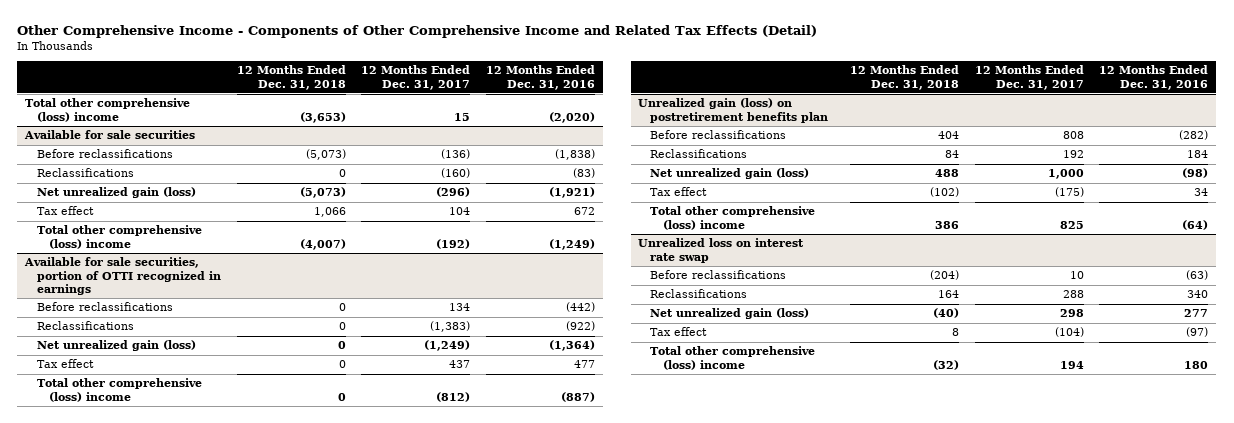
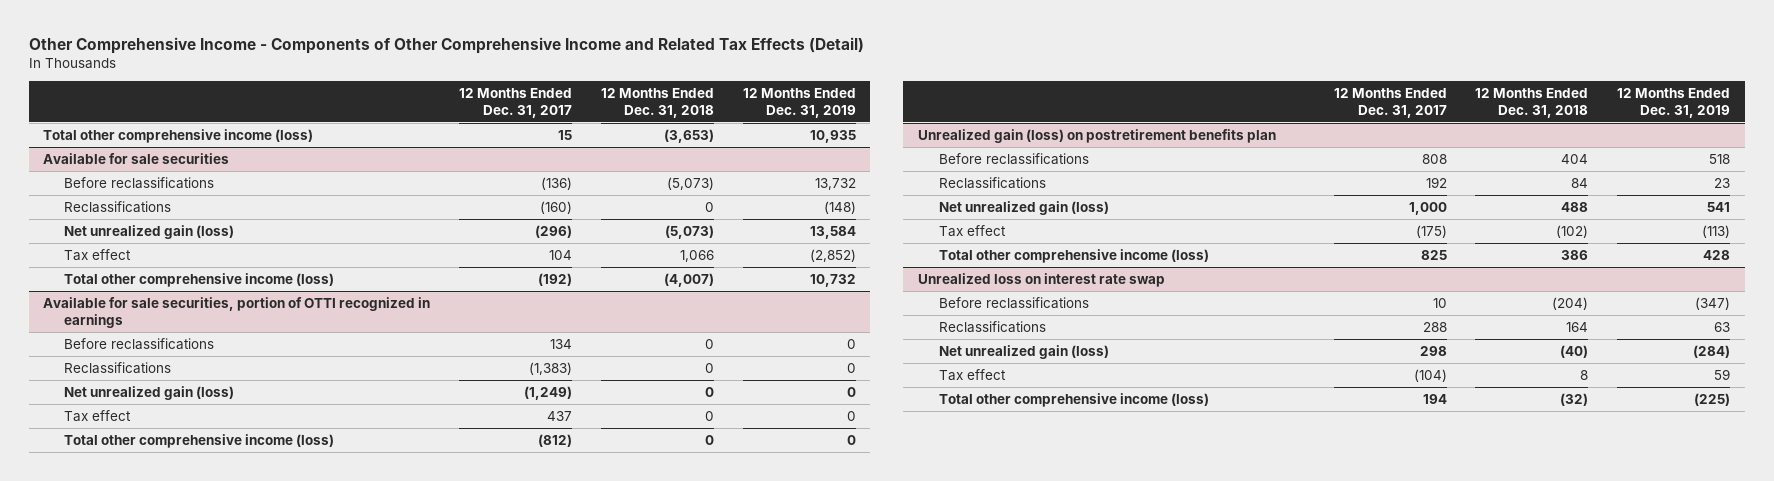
[486,65,596,90] 12 Months Ended Dec. 31, 2016 -> none
none -> [742,87,856,118] 12 Months Ended Dec. 31, 2019
[25,98,191,122] Total other comprehensive (loss) income -> [43,128,314,143] Total other comprehensive income (loss)
[37,225,203,249] Total other comprehensive (loss) income -> [63,272,334,287] Total other comprehensive income (loss)
[37,378,203,402] Total other comprehensive (loss) income -> [63,433,334,448] Total other comprehensive income (loss)
[650,206,816,230] Total other comprehensive (loss) income -> [938,248,1209,263] Total other comprehensive income (loss)
[650,346,816,370] Total other comprehensive (loss) income -> [938,392,1209,407] Total other comprehensive income (loss)

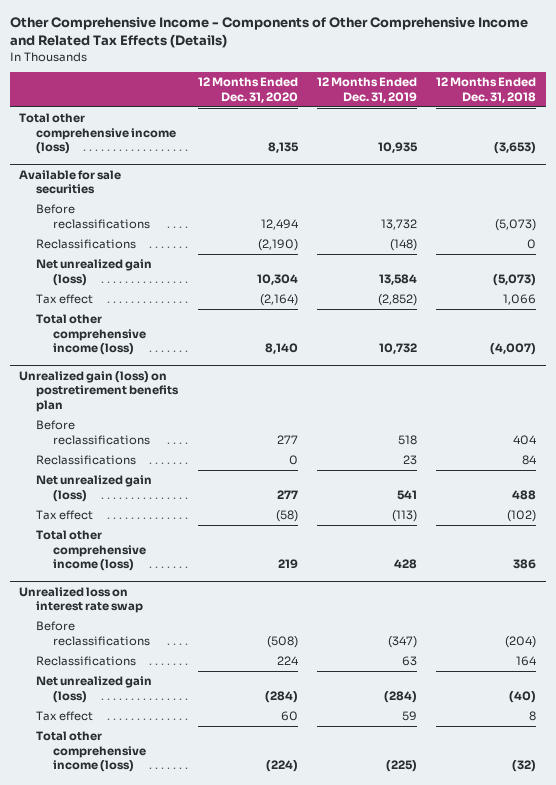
[28,36,864,54] Other Comprehensive Income - Components of Other Comprehensive Income and Related Tax Effects (Detail) -> [9,17,528,49] Other Comprehensive Income - Components of Other Comprehensive Income and Related Tax Effects (Details)
[459,87,573,118] 12 Months Ended Dec. 31, 2017 -> none
none -> [197,77,298,104] 12 Months Ended Dec. 31, 2020
[43,296,431,328] Available for sale securities, portion of OTTI recognized in earnings -> none
[63,337,214,350] Before reclassifications -> none
[63,361,171,374] Reclassifications -> none
[63,385,234,400] Net unrealized gain (loss) -> none
[63,409,131,422] Tax effect -> none
[63,433,334,448] Total other comprehensive income (loss) -> none

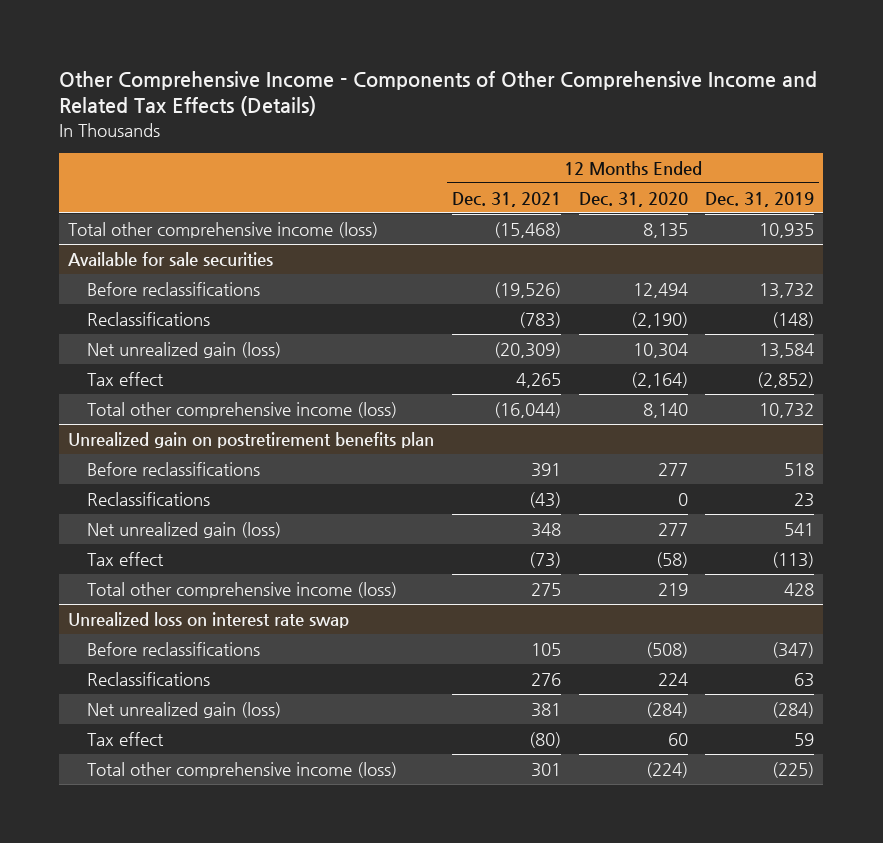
[436,77,537,104] 12 Months Ended Dec. 31, 2018 -> none
none -> [451,191,561,207] Dec. 31, 2021
[19,370,180,412] Unrealized gain (loss) on postretirement benefits plan -> [68,431,435,448] Unrealized gain on postretirement benefits plan

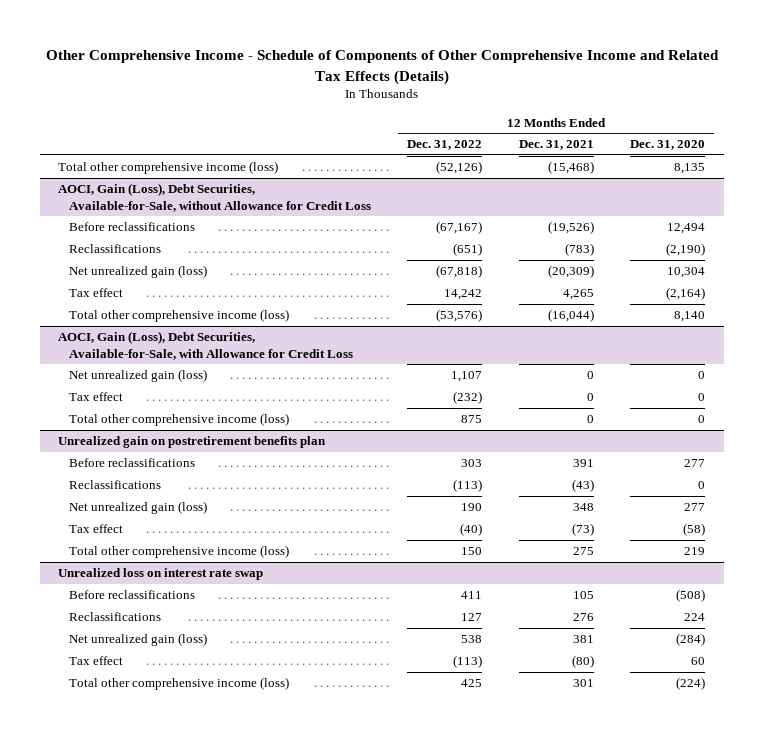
[59,70,818,117] Other Comprehensive Income - Components of Other Comprehensive Income and Related Tax Effects (Details) -> [45,50,719,85] Other Comprehensive Income - Schedule of Components of Other Comprehensive Income and Related Tax Effects (Details)
[705,191,815,207] Dec. 31, 2019 -> none
none -> [407,140,483,151] Dec. 31, 2022
[68,251,274,267] Available for sale securities -> none
none -> [58,183,371,212] AOCI, Gain (Loss), Debt Securities, Available-for-Sale, without Allowance for Credit Loss
none -> [58,331,353,360] AOCI, Gain (Loss), Debt Securities, Available-for-Sale, with Allowance for Credit Loss
none -> [68,369,207,383] Net unrealized gain (loss)
none -> [68,392,123,402] Tax effect
none -> [68,413,289,427] Total other comprehensive income (loss)

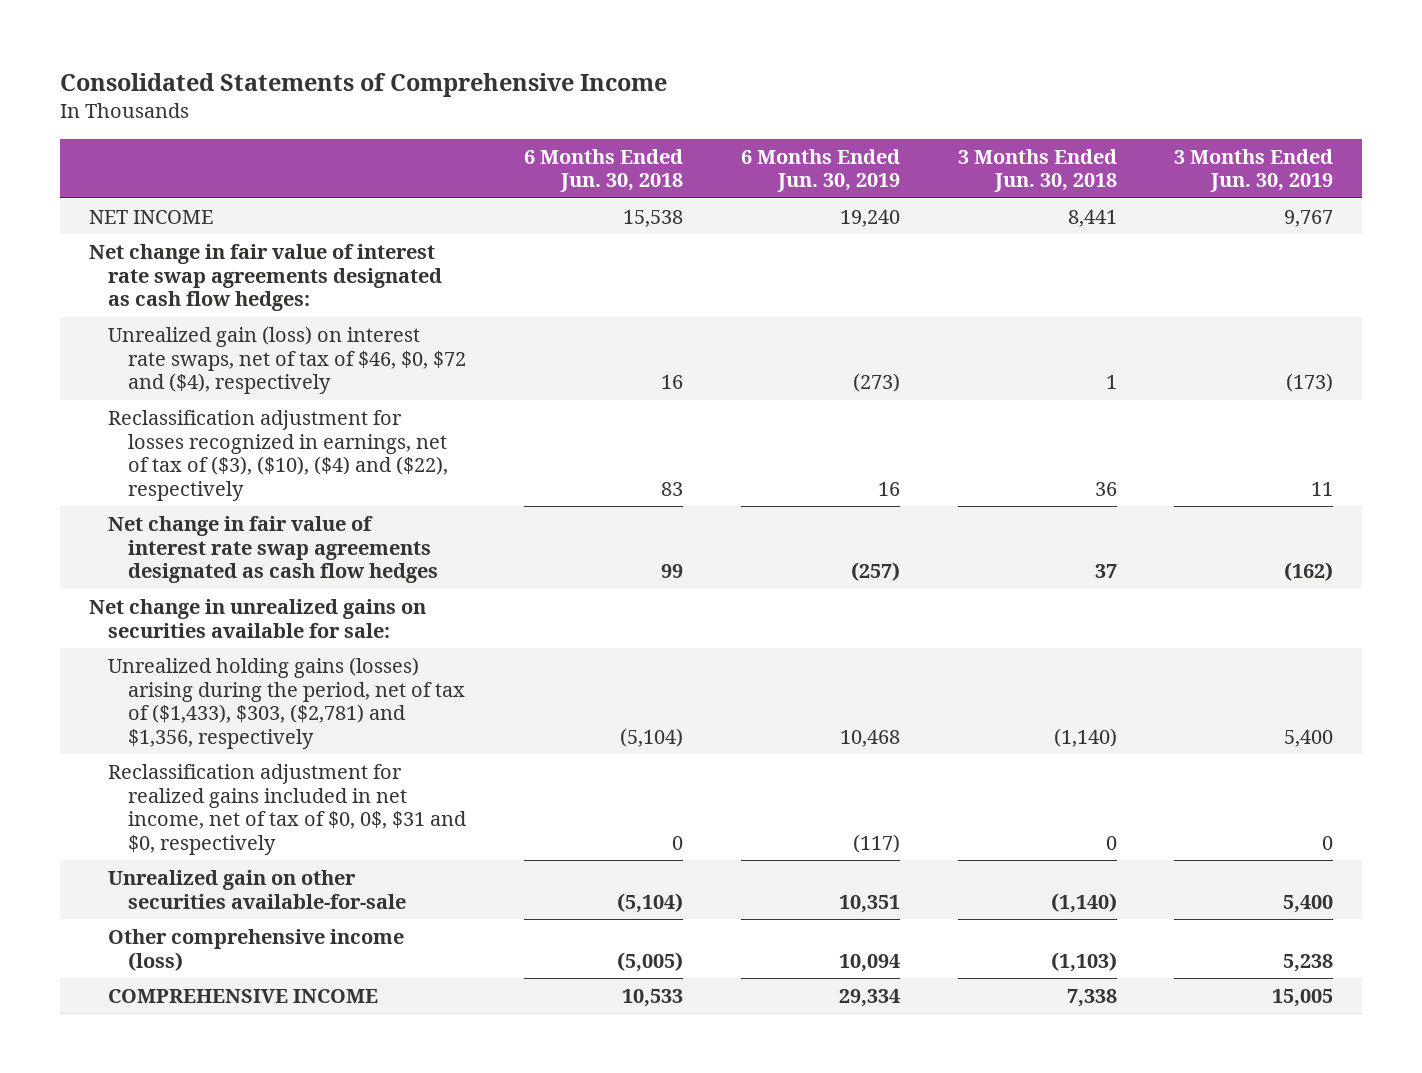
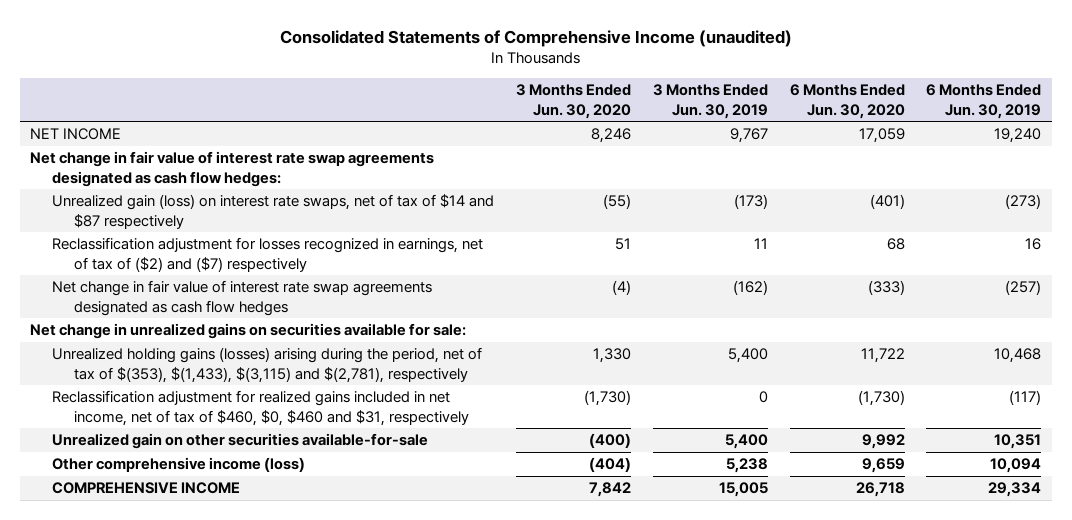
[59,73,667,98] Consolidated Statements of Comprehensive Income -> [279,29,792,47] Consolidated Statements of Comprehensive Income (unaudited)
[523,148,683,193] 6 Months Ended Jun. 30, 2018 -> none
[957,148,1117,193] 3 Months Ended Jun. 30, 2018 -> none
none -> [516,84,632,119] 3 Months Ended Jun. 30, 2020
none -> [789,84,905,119] 6 Months Ended Jun. 30, 2020
[108,325,467,395] Unrealized gain (loss) on interest rate swaps, net of tax of $46, $0, $72 and ($4), respectively -> [52,194,495,229] Unrealized gain (loss) on interest rate swaps, net of tax of $14 and $87 respectively
[108,409,449,502] Reclassification adjustment for losses recognized in earnings, net of tax of ($3), ($10), ($4) and ($22), respectively -> [52,237,484,272] Reclassification adjustment for losses recognized in earnings, net of tax of ($2) and ($7) respectively
[108,656,466,750] Unrealized holding gains (losses) arising during the period, net of tax of ($1,433), $303, ($2,781) and $1,356, respectively -> [52,347,483,383] Unrealized holding gains (losses) arising during the period, net of tax of $(353), $(1,433), $(3,115) and $(2,781), respectively
[108,763,467,856] Reclassification adjustment for realized gains included in net income, net of tax of $0, 0$, $31 and $0, respectively -> [52,390,470,426] Reclassification adjustment for realized gains included in net income, net of tax of $460, $0, $460 and $31, respectively

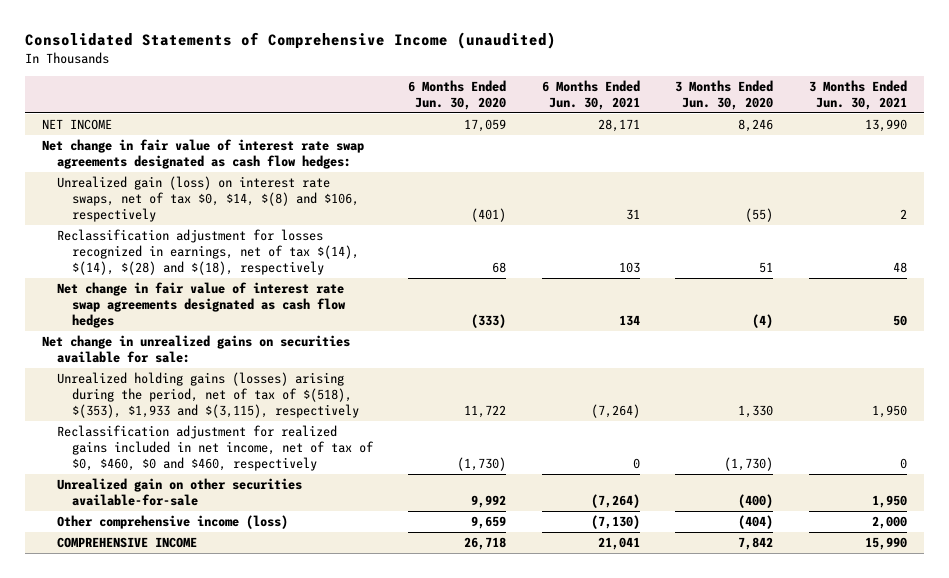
[652,84,768,119] 3 Months Ended Jun. 30, 2019 -> none
[926,84,1042,119] 6 Months Ended Jun. 30, 2019 -> none
none -> [541,79,640,110] 6 Months Ended Jun. 30, 2021
none -> [808,79,907,110] 3 Months Ended Jun. 30, 2021
[52,194,495,229] Unrealized gain (loss) on interest rate swaps, net of tax of $14 and $87 respectively -> [57,176,359,223] Unrealized gain (loss) on interest rate swaps, net of tax $0, $14, $(8) and $106, respectively
[52,237,484,272] Reclassification adjustment for losses recognized in earnings, net of tax of ($2) and ($7) respectively -> [57,229,359,276] Reclassification adjustment for losses recognized in earnings, net of tax $(14), $(14), $(28) and $(18), respectively
[52,347,483,383] Unrealized holding gains (losses) arising during the period, net of tax of $(353), $(1,433), $(3,115) and $(2,781), respectively -> [57,372,359,419] Unrealized holding gains (losses) arising during the period, net of tax of $(518), $(353), $1,933 and $(3,115), respectively
[52,390,470,426] Reclassification adjustment for realized gains included in net income, net of tax of $460, $0, $460 and $31, respectively -> [57,425,374,472] Reclassification adjustment for realized gains included in net income, net of tax of $0, $460, $0 and $460, respectively

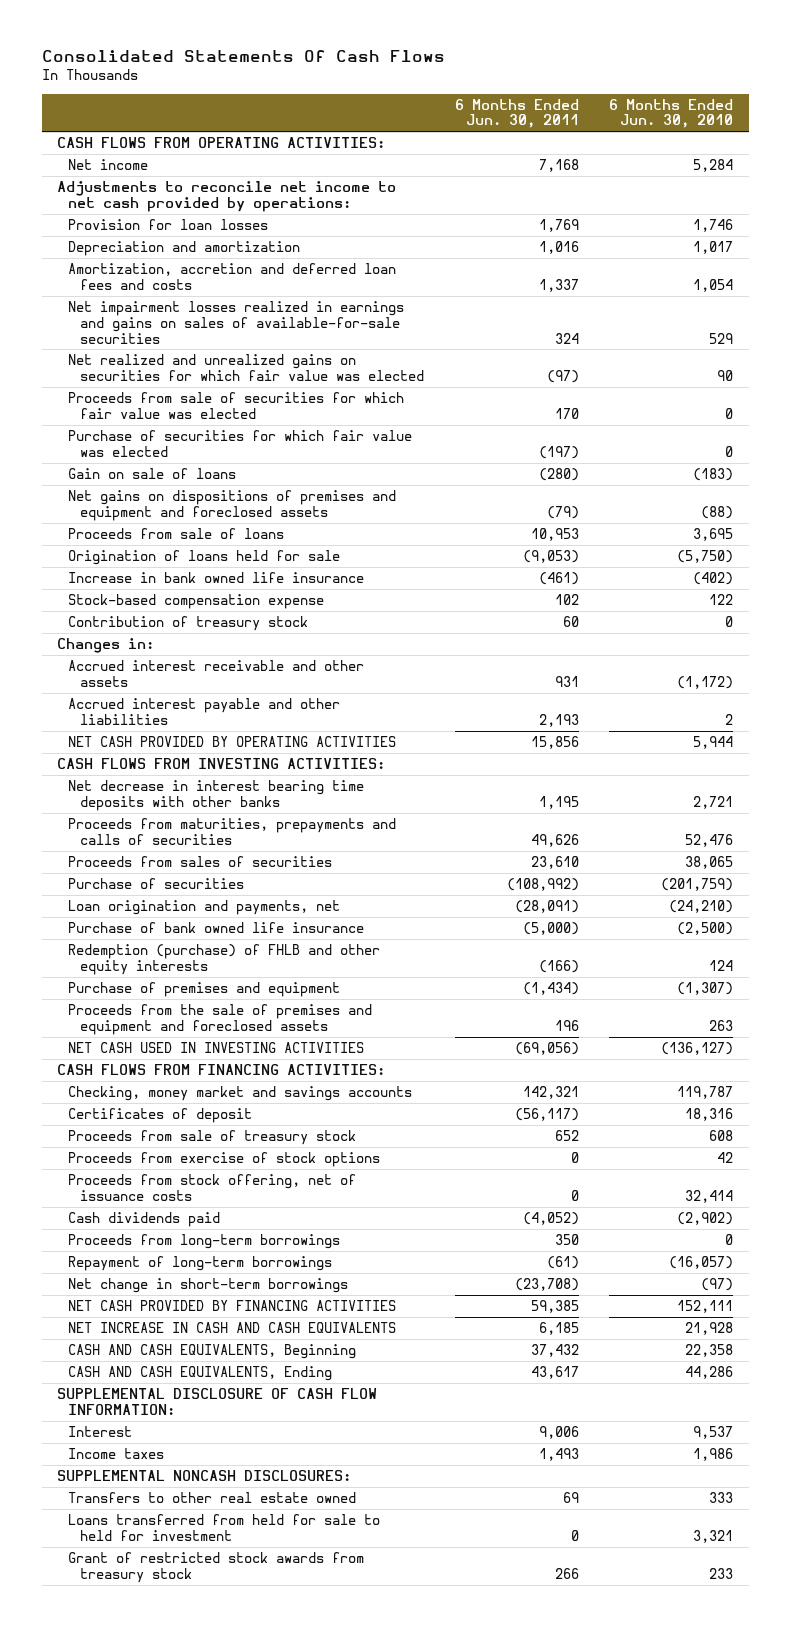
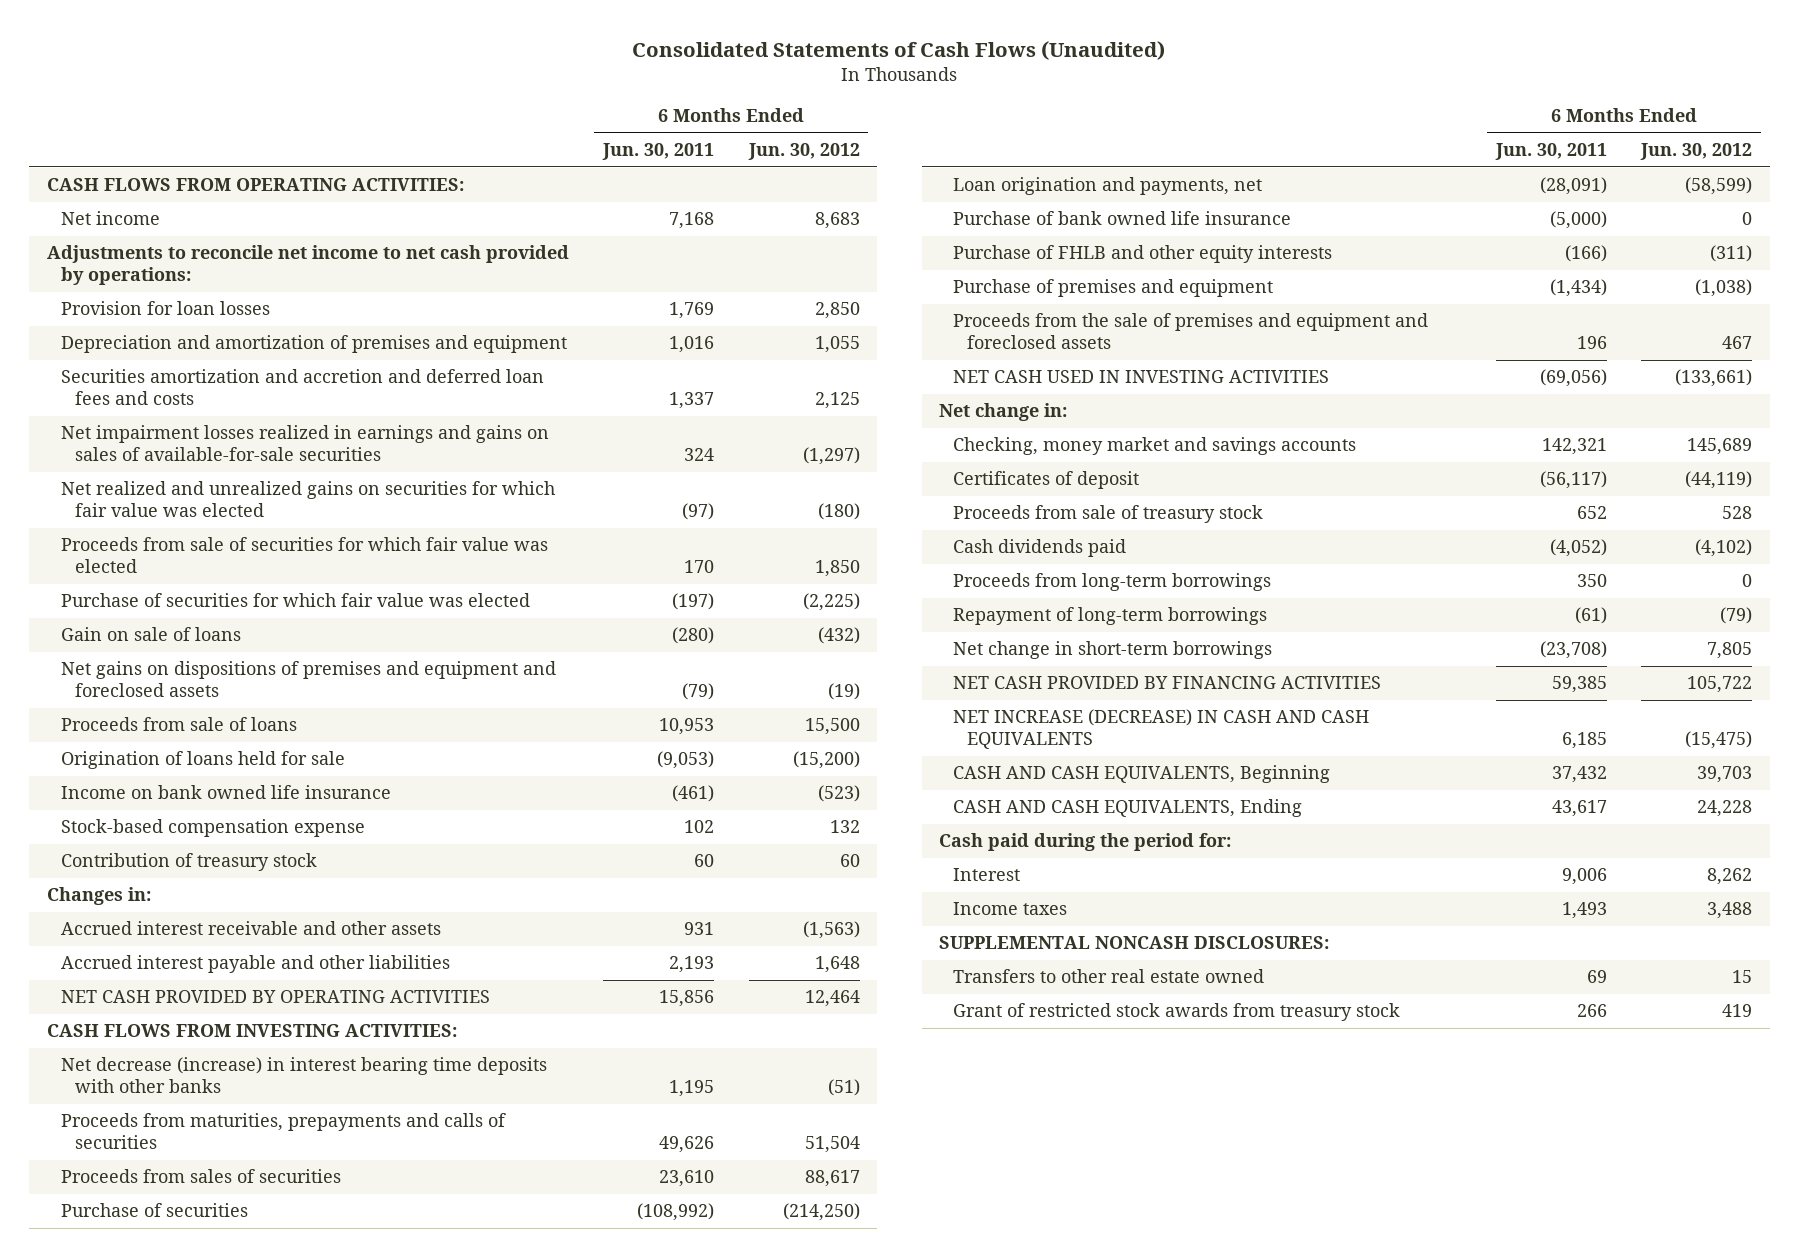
[41,50,445,63] Consolidated Statements Of Cash Flows -> [632,40,1166,60] Consolidated Statements of Cash Flows (Unaudited)
[609,98,734,129] 6 Months Ended Jun. 30, 2010 -> none
none -> [747,143,860,161] Jun. 30, 2012
[68,241,301,257] Depreciation and amortization -> [60,335,567,354] Depreciation and amortization of premises and equipment
[68,263,397,290] Amortization, accretion and deferred loan fees and costs -> [60,369,544,406] Securities amortization and accretion and deferred loan fees and costs
[68,572,365,584] Increase in bank owned life insurance -> [60,785,391,800] Income on bank owned life insurance
[68,780,365,811] Net decrease in interest bearing time deposits with other banks -> [60,1057,547,1094] Net decrease (increase) in interest bearing time deposits with other banks
[68,944,381,975] Redemption (purchase) of FHLB and other equity interests -> [953,245,1333,264] Purchase of FHLB and other equity interests
[57,1064,386,1076] CASH FLOWS FROM FINANCING ACTIVITIES: -> none
none -> [939,403,1068,422] Net change in:
[68,1152,381,1168] Proceeds from exercise of stock options -> none
[68,1174,357,1201] Proceeds from stock offering, net of issuance costs -> none
[68,1322,397,1334] NET INCREASE IN CASH AND CASH EQUIVALENTS -> [953,709,1370,750] NET INCREASE (DECREASE) IN CASH AND CASH EQUIVALENTS
[57,1388,378,1415] SUPPLEMENTAL DISCLOSURE OF CASH FLOW INFORMATION: -> none
none -> [939,833,1232,852] Cash paid during the period for:
[68,1514,381,1541] Loans transferred from held for sale to held for investment -> none

